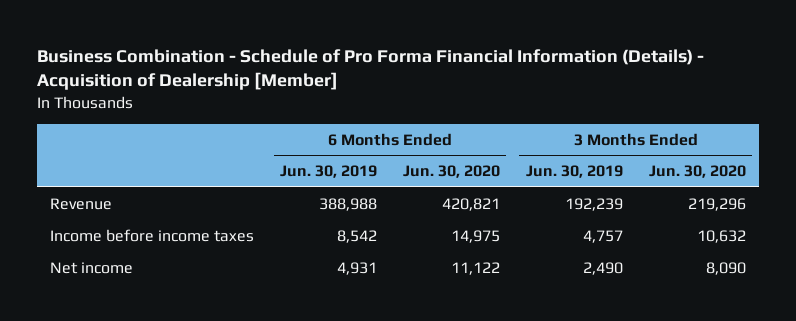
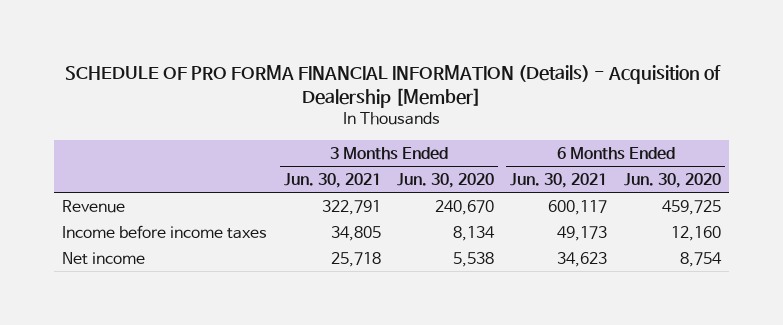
[37,48,705,91] Business Combination - Schedule of Pro Forma Financial Information (Details) - Acquisition of Dealership [Member] -> [64,64,721,109] SCHEDULE OF PRO FORMA FINANCIAL INFORMATION (Details) - Acquisition of Dealership [Member]
[280,165,378,179] Jun. 30, 2019 -> none
[525,165,623,179] Jun. 30, 2019 -> none
none -> [283,172,381,188] Jun. 30, 2021
none -> [510,172,608,188] Jun. 30, 2021
[441,197,500,211] 420,821 -> [661,199,721,215] 459,725
[687,197,746,211] 219,296 -> [435,199,495,215] 240,670
[450,229,500,243] 14,975 -> [670,225,721,241] 12,160
[696,229,746,243] 10,632 -> [453,225,496,241] 8,134
[450,261,500,275] 11,122 -> [679,251,722,267] 8,754
[705,261,746,275] 8,090 -> [453,251,495,267] 5,538

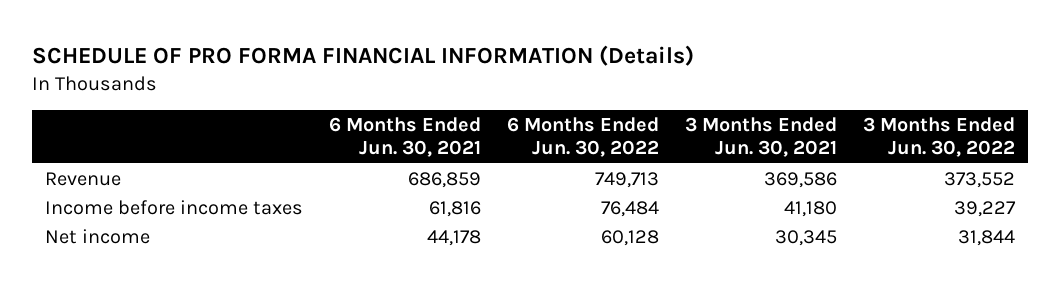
[64,64,721,109] SCHEDULE OF PRO FORMA FINANCIAL INFORMATION (Details) - Acquisition of Dealership [Member] -> [32,45,695,67] SCHEDULE OF PRO FORMA FINANCIAL INFORMATION (Details)
[397,172,495,188] Jun. 30, 2020 -> none
[623,172,721,188] Jun. 30, 2020 -> none
none -> [507,116,660,158] 6 Months Ended Jun. 30, 2022
none -> [863,116,1016,158] 3 Months Ended Jun. 30, 2022
[321,199,381,215] 322,791 -> [764,171,838,188] 369,586
[548,199,608,215] 600,117 -> [408,171,482,188] 686,859
[330,225,381,241] 34,805 -> [784,200,838,217] 41,180
[557,225,608,241] 49,173 -> [429,200,482,217] 61,816
[330,251,381,267] 25,718 -> [775,229,838,246] 30,345
[557,251,608,267] 34,623 -> [427,229,482,246] 44,178

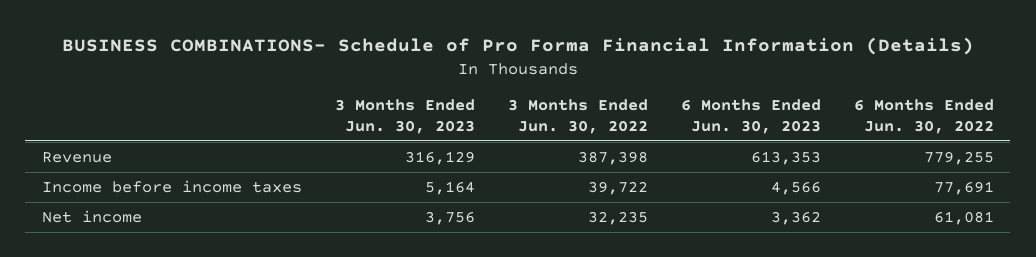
[32,45,695,67] SCHEDULE OF PRO FORMA FINANCIAL INFORMATION (Details) -> [61,37,974,56] BUSINESS COMBINATIONS- Schedule of Pro Forma Financial Information (Details)
[329,116,482,158] 6 Months Ended Jun. 30, 2021 -> none
[685,116,838,158] 3 Months Ended Jun. 30, 2021 -> none
none -> [334,99,475,134] 3 Months Ended Jun. 30, 2023
none -> [680,99,821,134] 6 Months Ended Jun. 30, 2023
[595,171,660,188] 749,713 -> [923,150,994,165] 779,255
[944,171,1016,188] 373,552 -> [577,150,648,165] 387,398
[601,200,660,217] 76,484 -> [933,180,994,195] 77,691
[954,200,1017,217] 39,227 -> [587,180,648,195] 39,722
[601,229,660,246] 60,128 -> [933,210,994,225] 61,081
[958,229,1016,246] 31,844 -> [587,210,648,225] 32,235

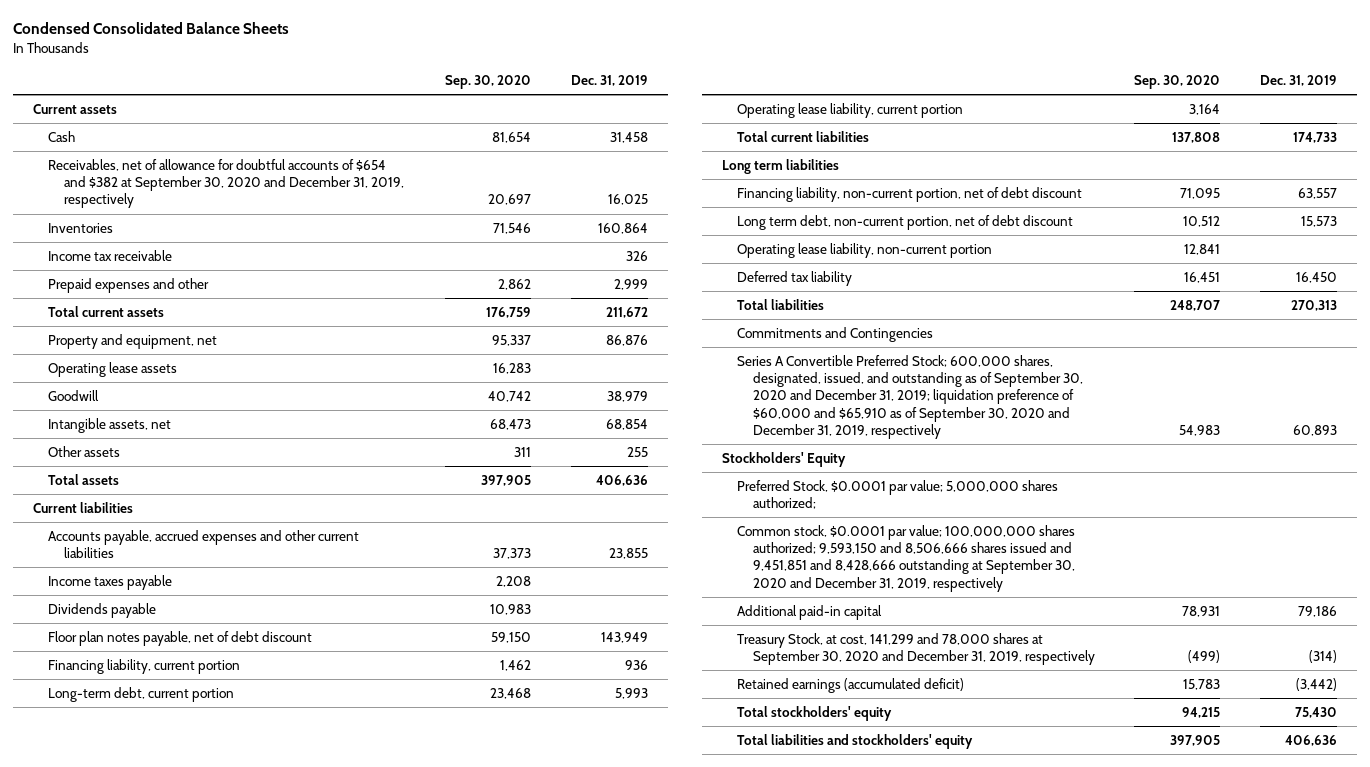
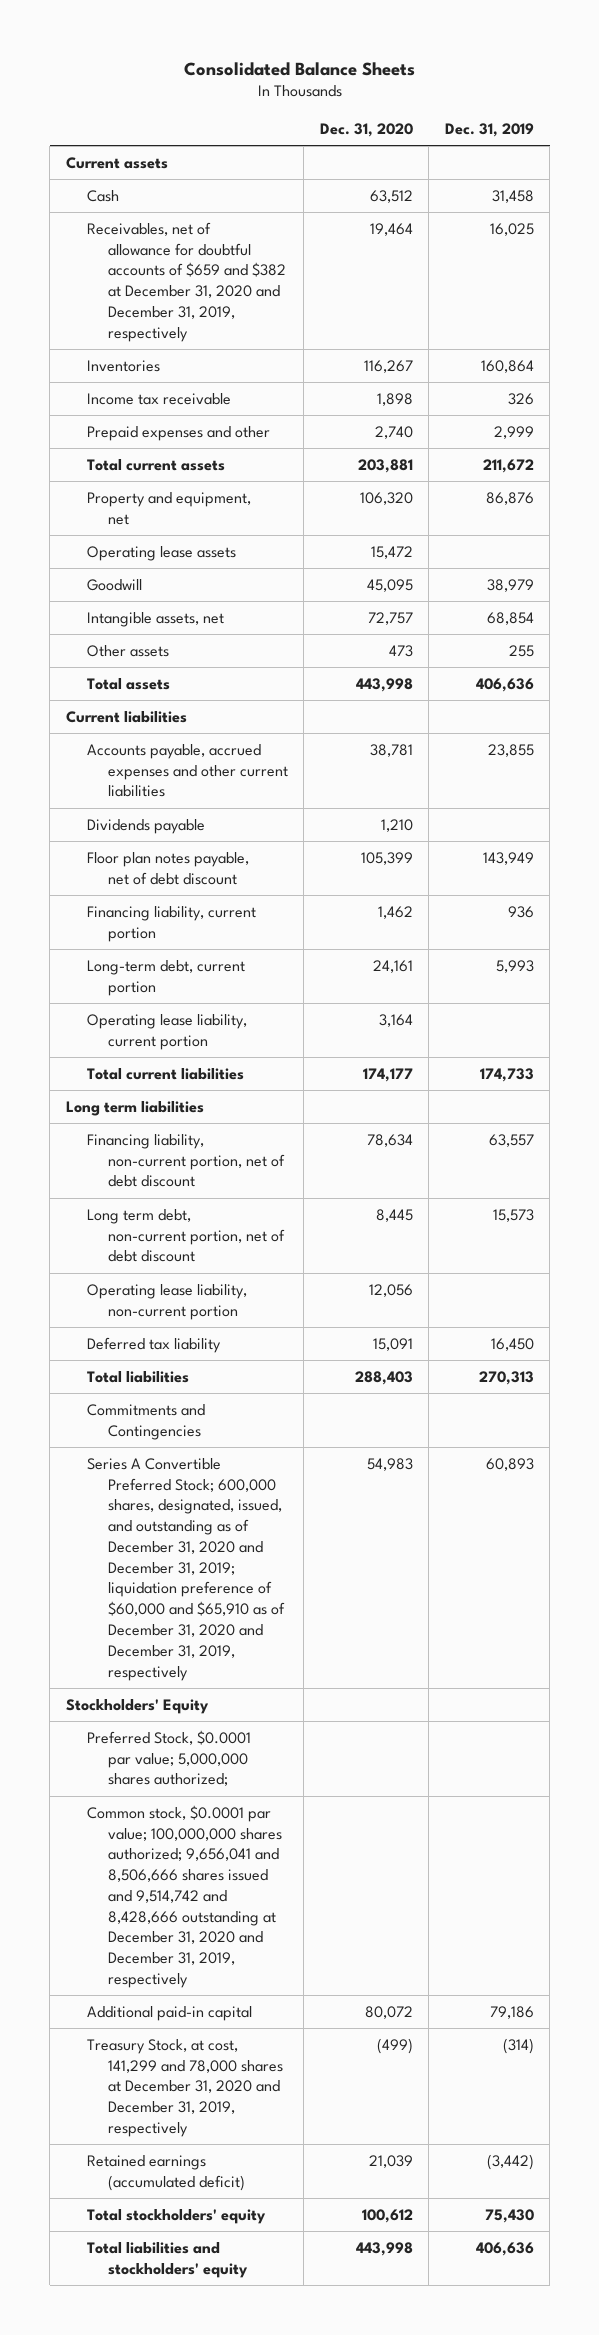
[12,22,289,35] Condensed Consolidated Balance Sheets -> [183,61,415,76] Consolidated Balance Sheets
[445,74,532,89] Sep. 30, 2020 -> none
none -> [319,123,413,138] Dec. 31, 2020
[48,158,404,209] Receivables, net of allowance for doubtful accounts of $654 and $382 at September 30, 2020 and December 31, 2019, respectively -> [86,221,286,342] Receivables, net of allowance for doubtful accounts of $659 and $382 at December 31, 2020 and December 31, 2019, respectively
[48,574,173,590] Income taxes payable -> none
[737,354,1083,440] Series A Convertible Preferred Stock; 600,000 shares, designated, issued, and outstanding as of September 30, 2020 and December 31, 2019; liquidation preference of $60,000 and $65,910 as of September 30, 2020 and December 31, 2019, respectively -> [86,1457,285,1681] Series A Convertible Preferred Stock; 600,000 shares, designated, issued, and outstanding as of December 31, 2020 and December 31, 2019; liquidation preference of $60,000 and $65,910 as of December 31, 2020 and December 31, 2019, respectively
[737,524,1076,592] Common stock, $0.0001 par value; 100,000,000 shares authorized; 9,593,150 and 8,506,666 shares issued and 9,451,851 and 8,428,666 outstanding at September 30, 2020 and December 31, 2019, respectively -> [86,1804,282,1989] Common stock, $0.0001 par value; 100,000,000 shares authorized; 9,656,041 and 8,506,666 shares issued and 9,514,742 and 8,428,666 outstanding at December 31, 2020 and December 31, 2019, respectively
[737,632,1095,666] Treasury Stock, at cost, 141,299 and 78,000 shares at September 30, 2020 and December 31, 2019, respectively -> [86,2038,283,2137] Treasury Stock, at cost, 141,299 and 78,000 shares at December 31, 2020 and December 31, 2019, respectively

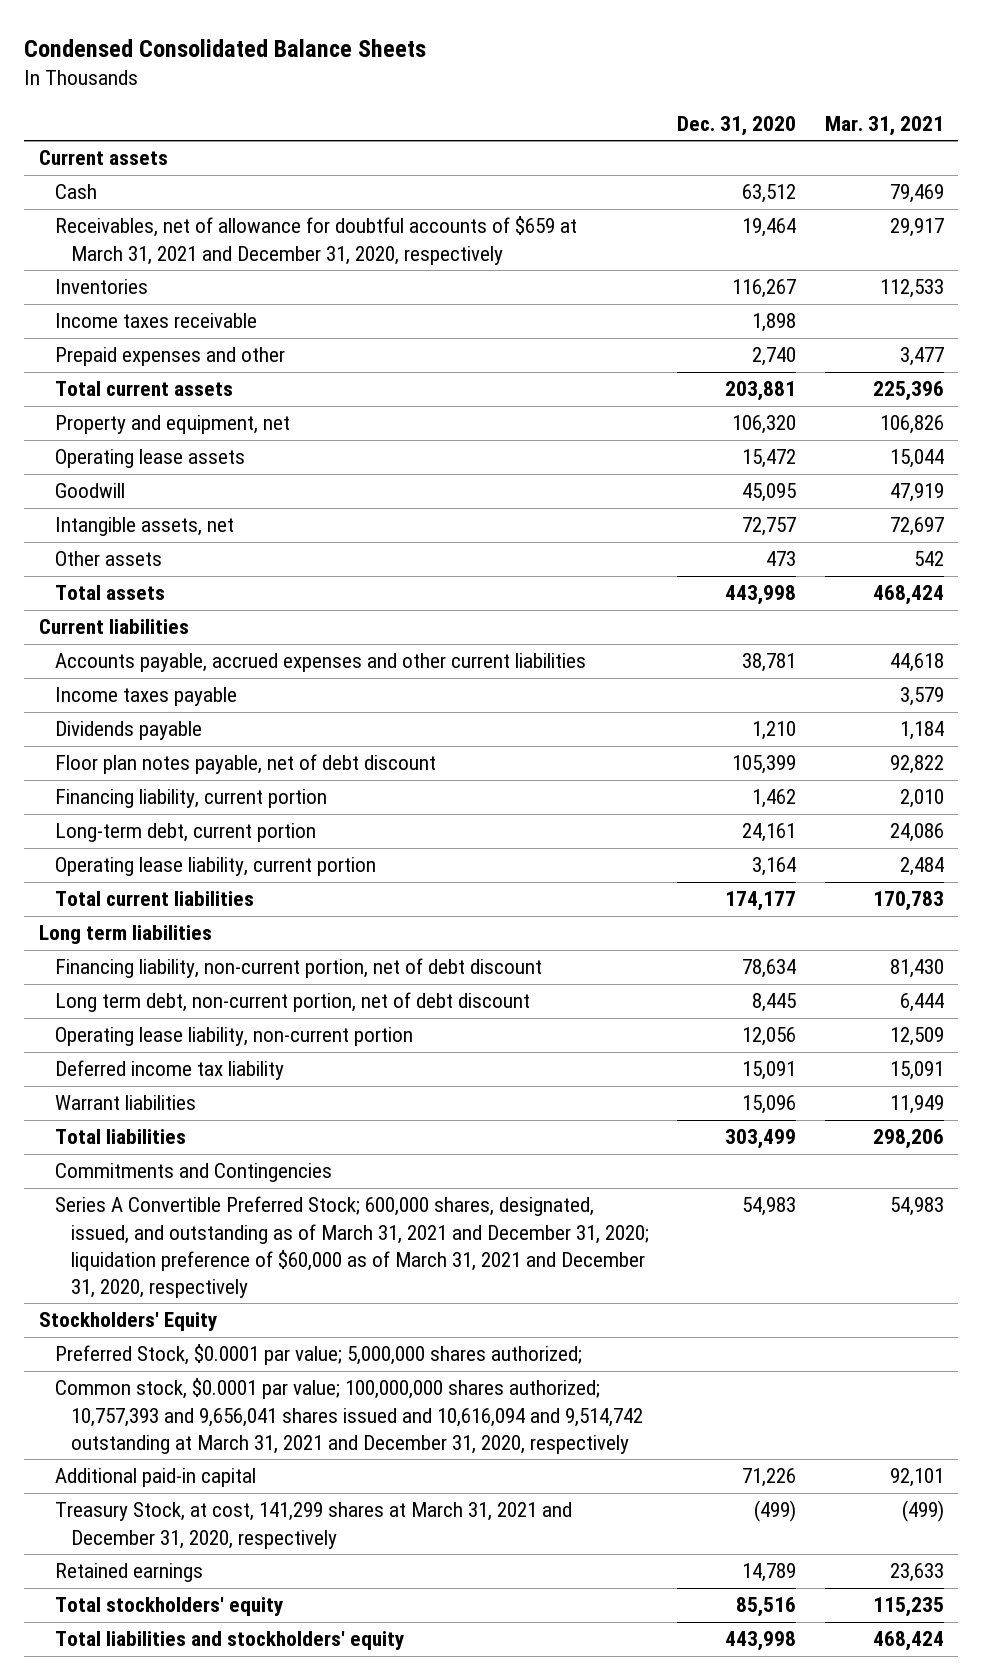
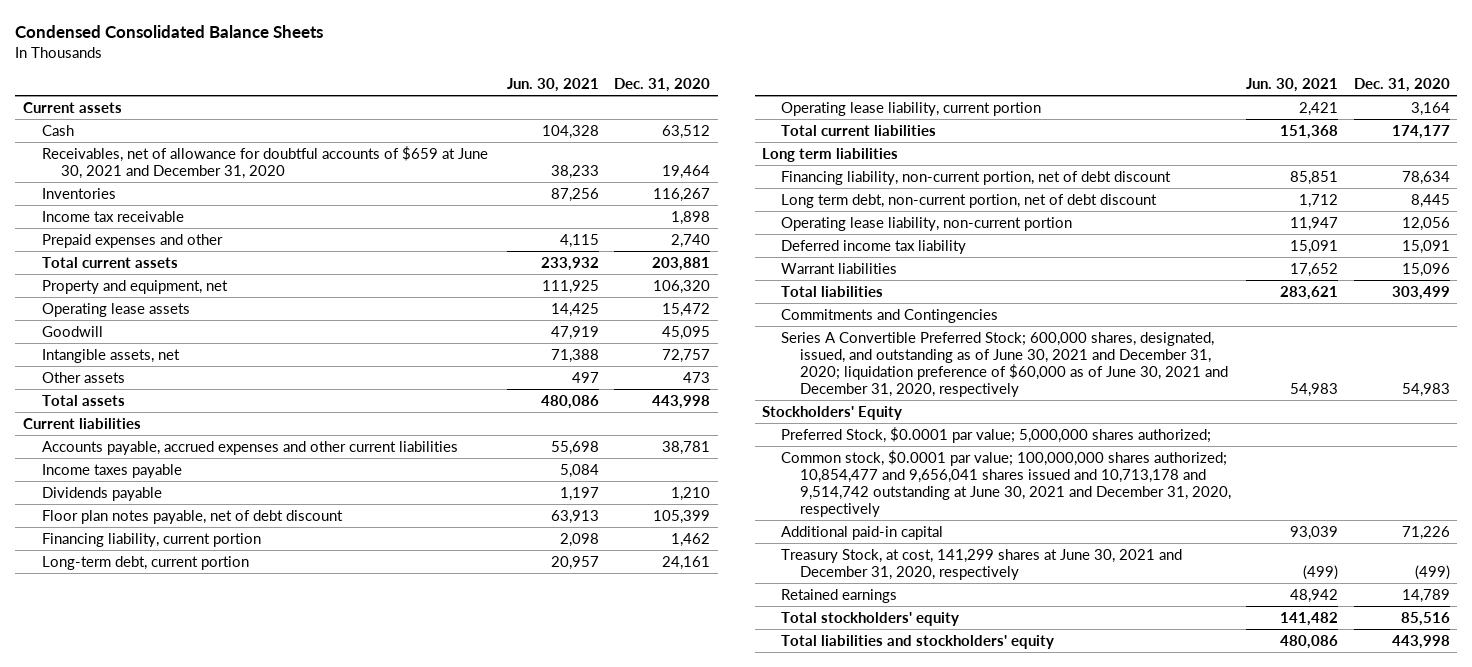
[824,115,944,136] Mar. 31, 2021 -> none
none -> [507,77,600,92] Jun. 30, 2021
[54,216,577,265] Receivables, net of allowance for doubtful accounts of $659 at March 31, 2021 and December 31, 2020, respectively -> [41,145,488,179] Receivables, net of allowance for doubtful accounts of $659 at June 30, 2021 and December 31, 2020
[54,313,257,329] Income taxes receivable -> [41,210,184,222] Income tax receivable
[54,1196,649,1298] Series A Convertible Preferred Stock; 600,000 shares, designated, issued, and outstanding as of March 31, 2021 and December 31, 2020; liquidation preference of $60,000 as of March 31, 2021 and December 31, 2020, respectively -> [781,331,1229,397] Series A Convertible Preferred Stock; 600,000 shares, designated, issued, and outstanding as of June 30, 2021 and December 31, 2020; liquidation preference of $60,000 as of June 30, 2021 and December 31, 2020, respectively
[54,1378,643,1454] Common stock, $0.0001 par value; 100,000,000 shares authorized; 10,757,393 and 9,656,041 shares issued and 10,616,094 and 9,514,742 outstanding at March 31, 2021 and December 31, 2020, respectively -> [781,449,1232,517] Common stock, $0.0001 par value; 100,000,000 shares authorized; 10,854,477 and 9,656,041 shares issued and 10,713,178 and 9,514,742 outstanding at June 30, 2021 and December 31, 2020, respectively
[54,1502,572,1549] Treasury Stock, at cost, 141,299 shares at March 31, 2021 and December 31, 2020, respectively -> [781,548,1183,580] Treasury Stock, at cost, 141,299 shares at June 30, 2021 and December 31, 2020, respectively

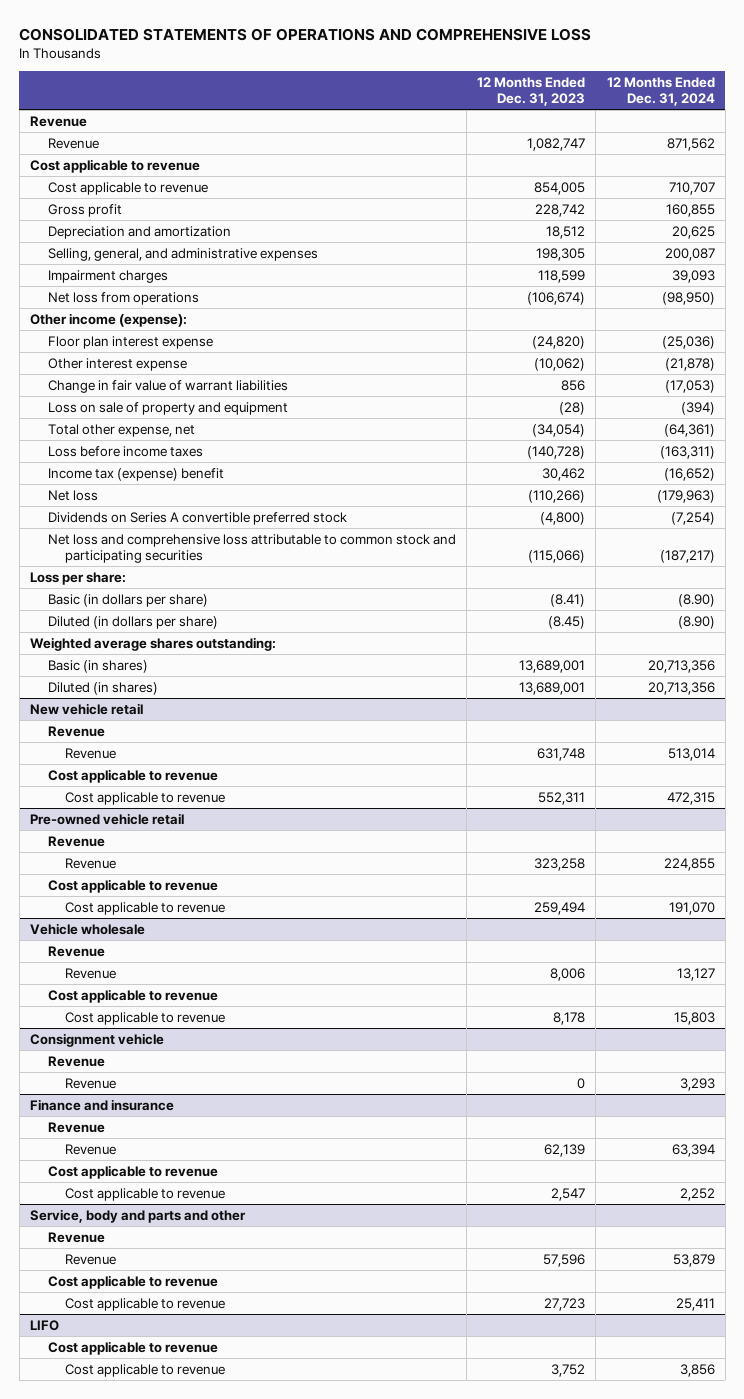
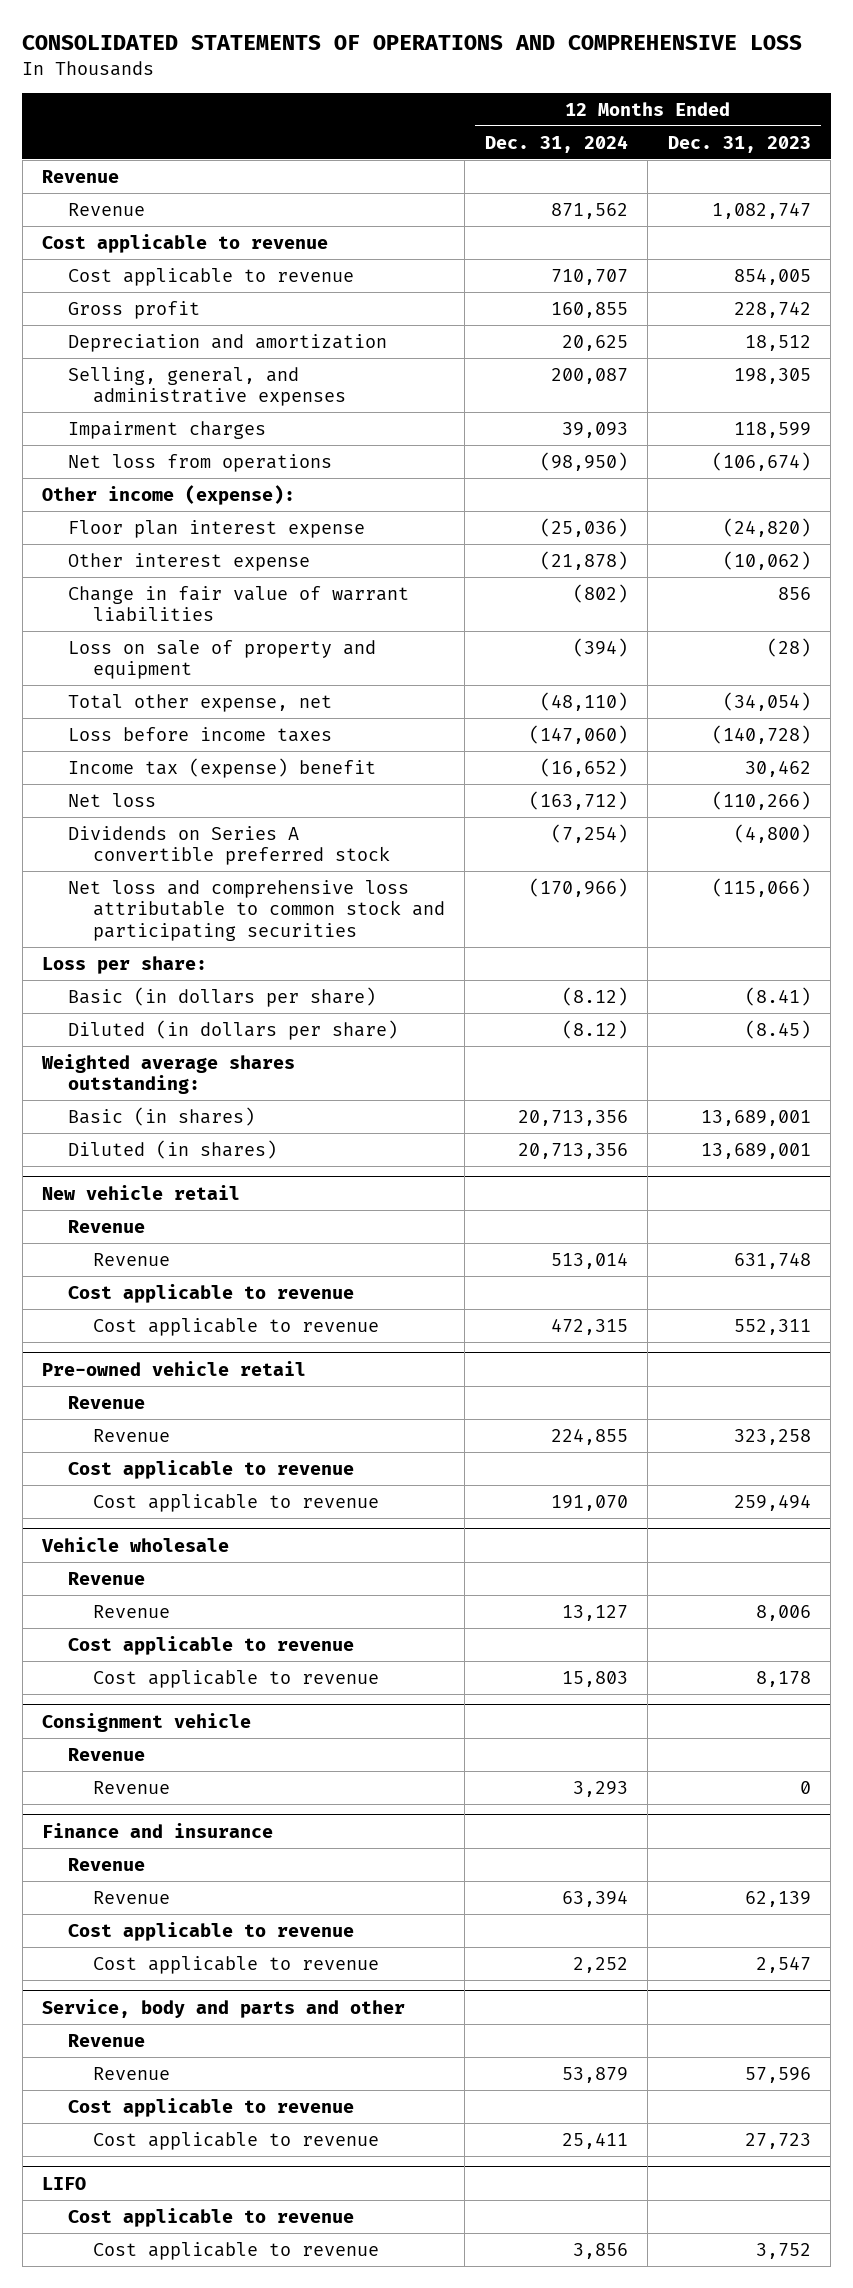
[664,379,715,393] (17,053) -> [572,583,628,603] (802)
[663,423,715,437] (64,361) -> [539,691,628,711] (48,110)
[659,445,715,459] (163,311) -> [528,724,628,744] (147,060)
[656,489,715,503] (179,963) -> [528,790,628,810] (163,712)
[659,549,715,563] (187,217) -> [528,877,628,897] (170,966)
[677,593,715,607] (8.90) -> [561,986,628,1006] (8.12)
[677,615,715,629] (8.90) -> [561,1019,628,1039] (8.12)

